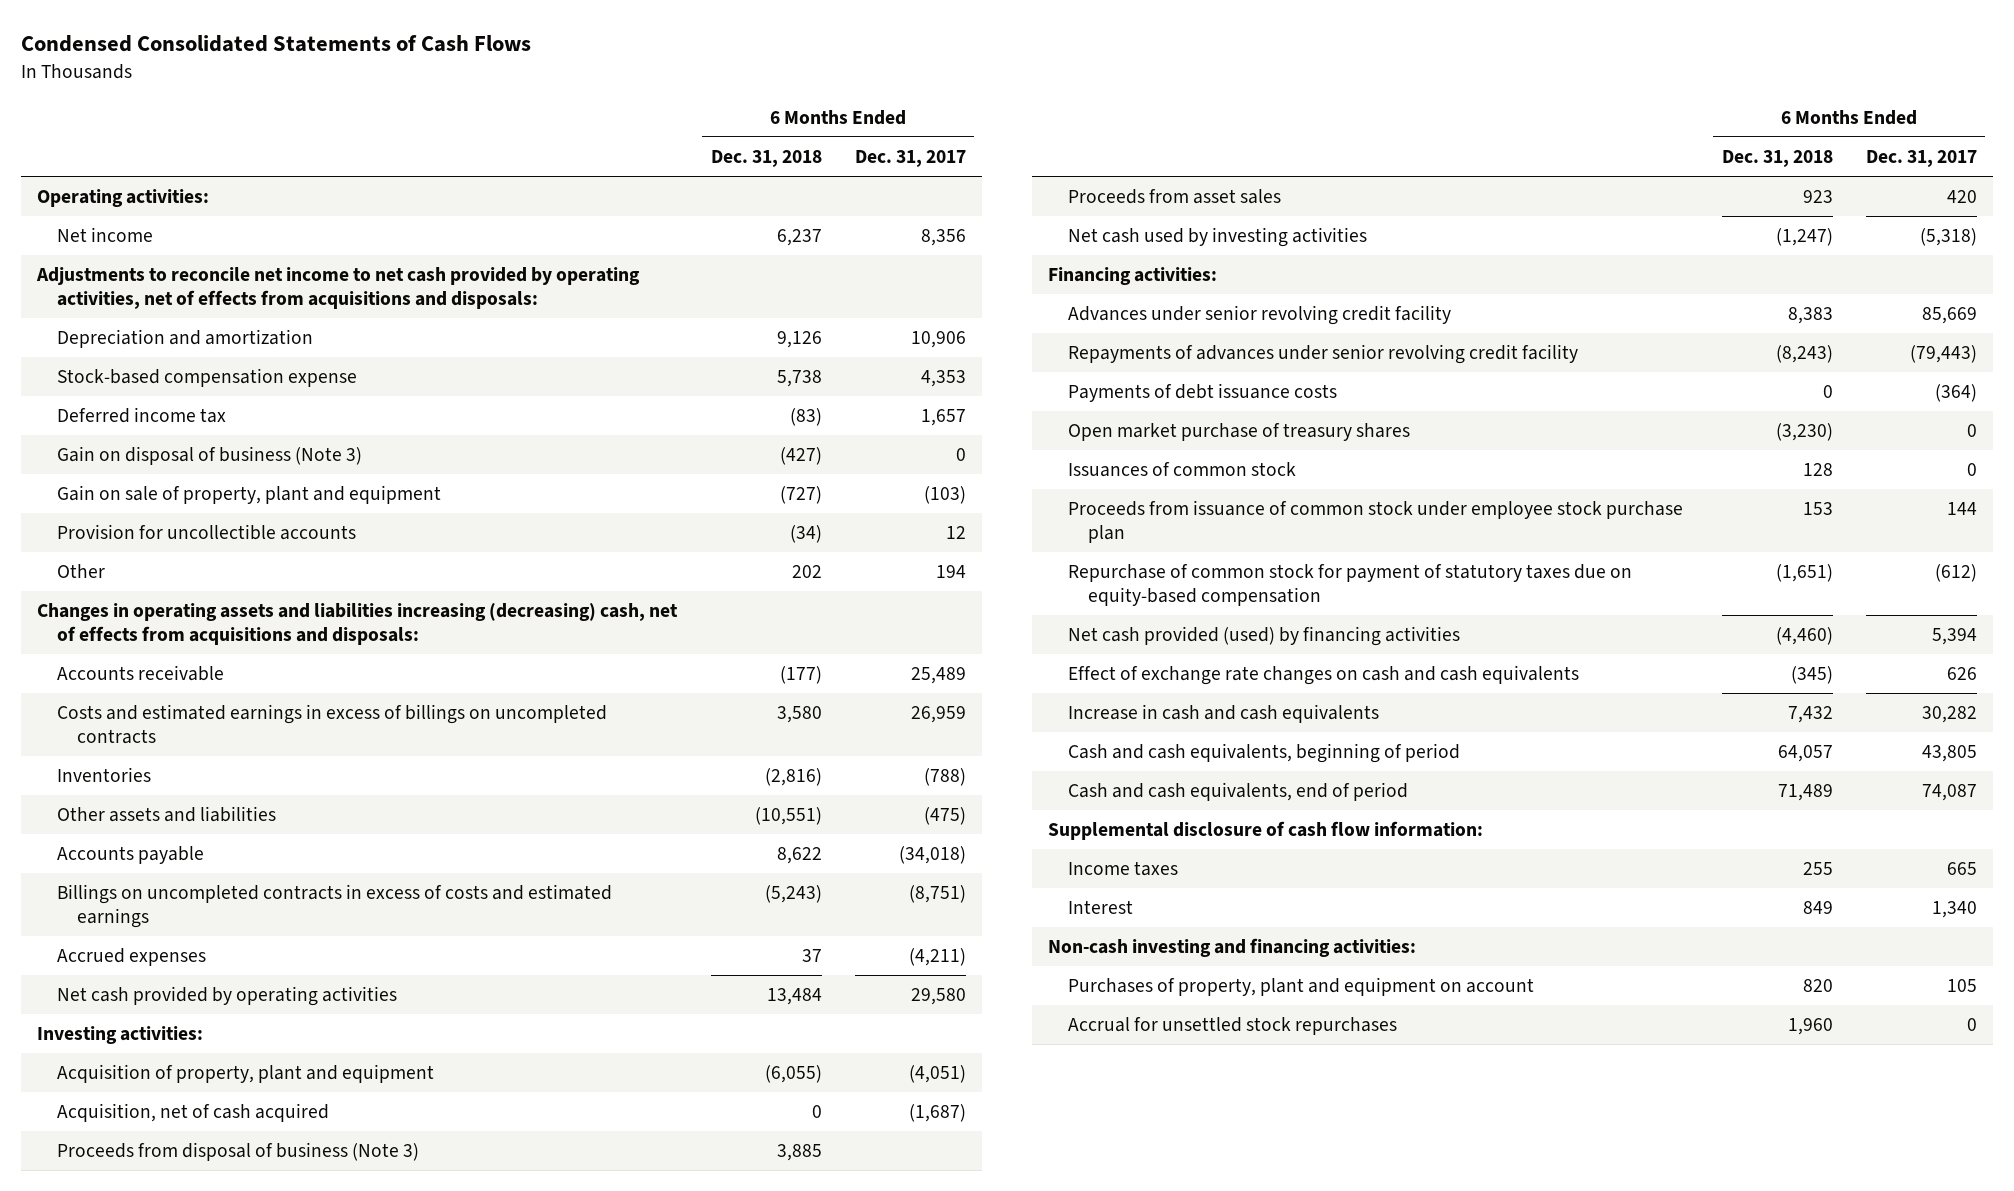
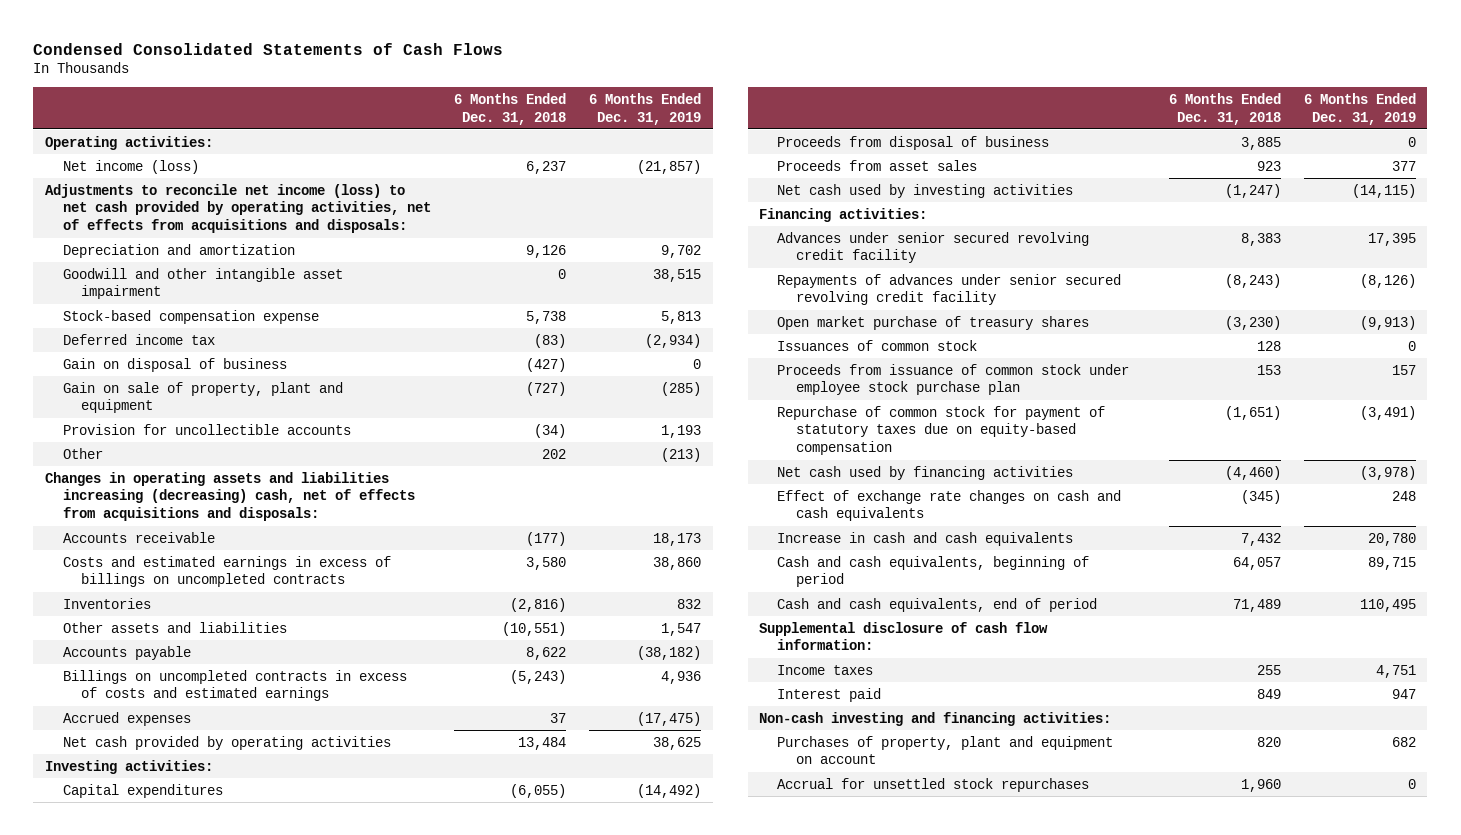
[854,149,966,167] Dec. 31, 2017 -> none
none -> [589,92,702,125] 6 Months Ended Dec. 31, 2019
[57,227,154,243] Net income -> [63,159,200,174] Net income (loss)
[36,267,641,310] Adjustments to reconcile net income to net cash provided by operating activities, net of effects from acquisitions and disposals: -> [44,183,432,234] Adjustments to reconcile net income (loss) to net cash provided by operating activities, net of effects from acquisitions and disposals:
none -> [63,267,344,300] Goodwill and other intangible asset impairment
[57,446,363,466] Gain on disposal of business (Note 3) -> [63,357,288,372] Gain on disposal of business
[57,1103,330,1123] Acquisition, net of cash acquired -> none
[57,1064,435,1084] Acquisition of property, plant and equipment -> [63,783,224,798] Capital expenditures
[57,1142,420,1162] Proceeds from disposal of business (Note 3) -> [777,135,1050,150] Proceeds from disposal of business
[1068,383,1338,403] Payments of debt issuance costs -> none
[1068,305,1452,326] Advances under senior revolving credit facility -> [777,231,1090,264] Advances under senior secured revolving credit facility
[1068,344,1579,365] Repayments of advances under senior revolving credit facility -> [777,273,1122,306] Repayments of advances under senior secured revolving credit facility
[1068,626,1461,647] Net cash provided (used) by financing activities -> [777,465,1074,480] Net cash used by financing activities
[1068,900,1134,915] Interest -> [777,687,882,702] Interest paid

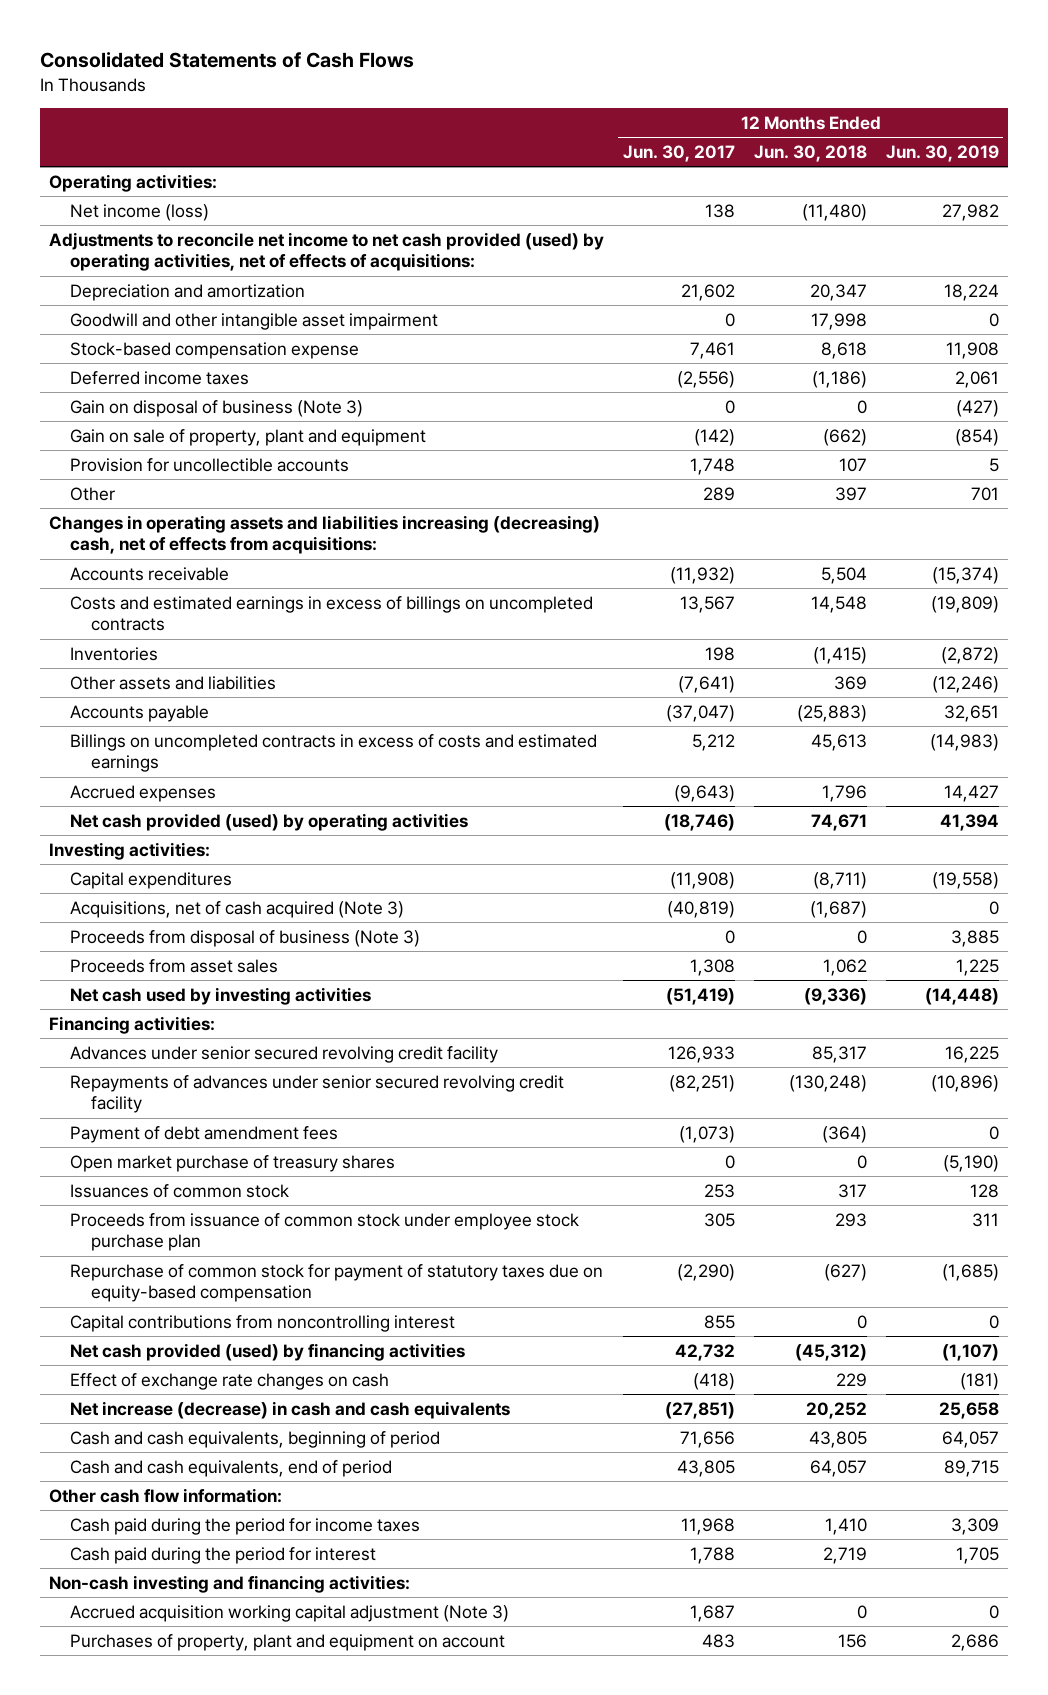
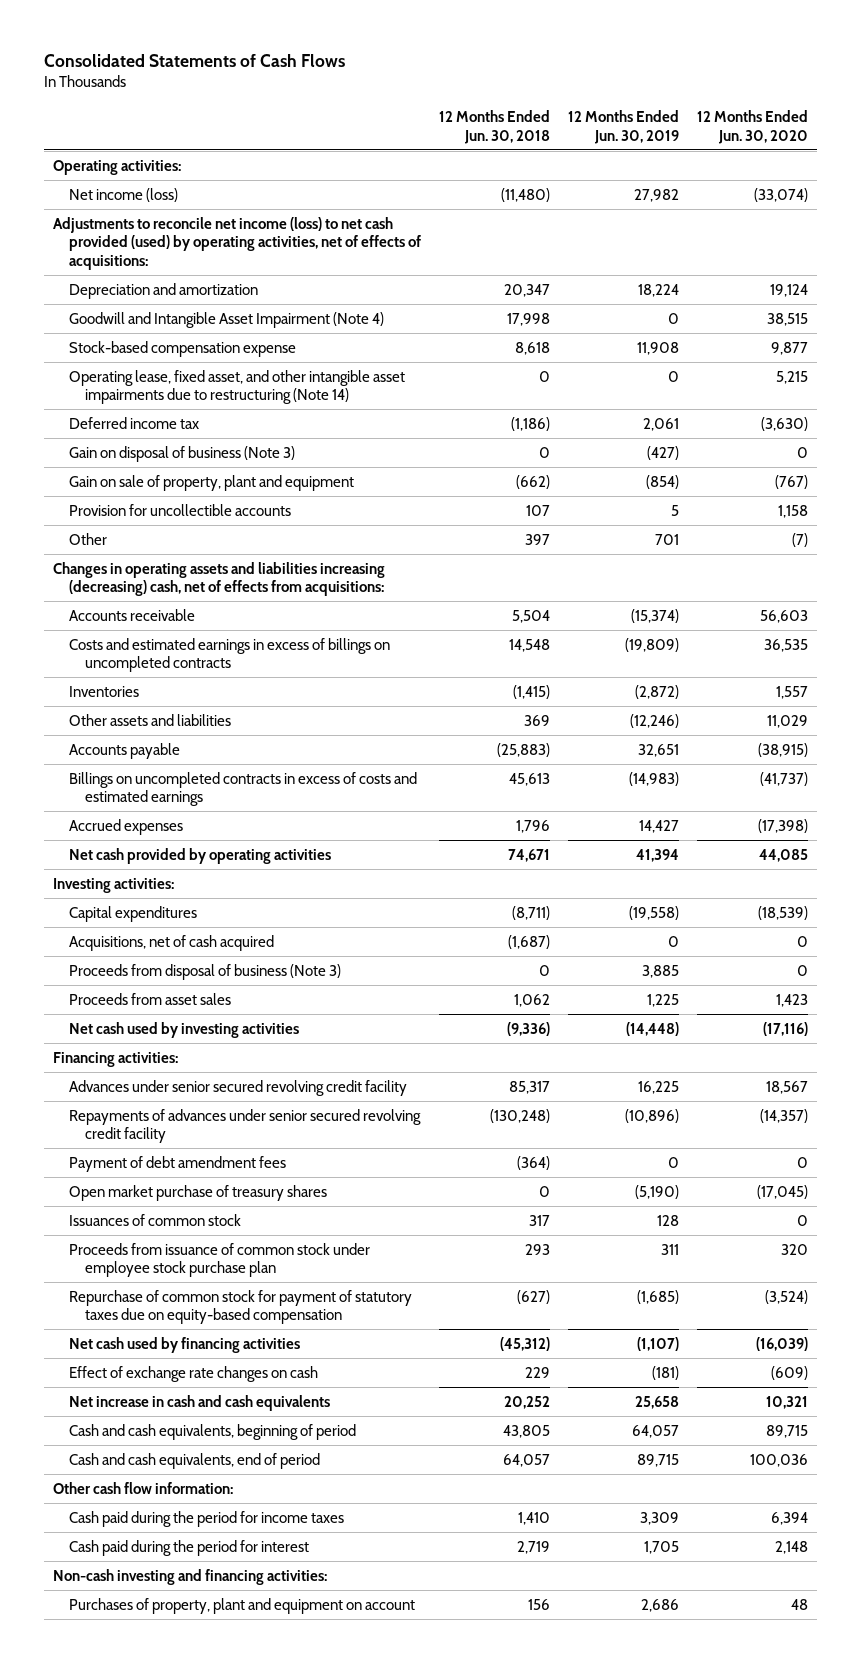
[623,145,736,163] Jun. 30, 2017 -> none
none -> [697,110,809,144] 12 Months Ended Jun. 30, 2020
[49,231,605,272] Adjustments to reconcile net income to net cash provided (used) by operating activities, net of effects of acquisitions: -> [52,216,421,270] Adjustments to reconcile net income (loss) to net cash provided (used) by operating activities, net of effects of acquisitions:
[70,312,439,330] Goodwill and other intangible asset impairment -> [68,311,384,328] Goodwill and Intangible Asset Impairment (Note 4)
none -> [68,369,405,405] Operating lease, fixed asset, and other intangible asset impairments due to restructuring (Note 14)
[70,370,250,385] Deferred income taxes -> [68,416,199,429] Deferred income tax
[70,812,469,831] Net cash provided (used) by operating activities -> [68,847,331,864] Net cash provided by operating activities
[70,900,405,918] Acquisitions, net of cash acquired (Note 3) -> [68,934,274,951] Acquisitions, net of cash acquired
[70,1314,456,1332] Capital contributions from noncontrolling interest -> none
[70,1342,466,1361] Net cash provided (used) by financing activities -> [68,1336,300,1353] Net cash used by financing activities
[70,1400,511,1419] Net increase (decrease) in cash and cash equivalents -> [68,1394,330,1411] Net increase in cash and cash equivalents
[70,1604,510,1622] Accrued acquisition working capital adjustment (Note 3) -> none

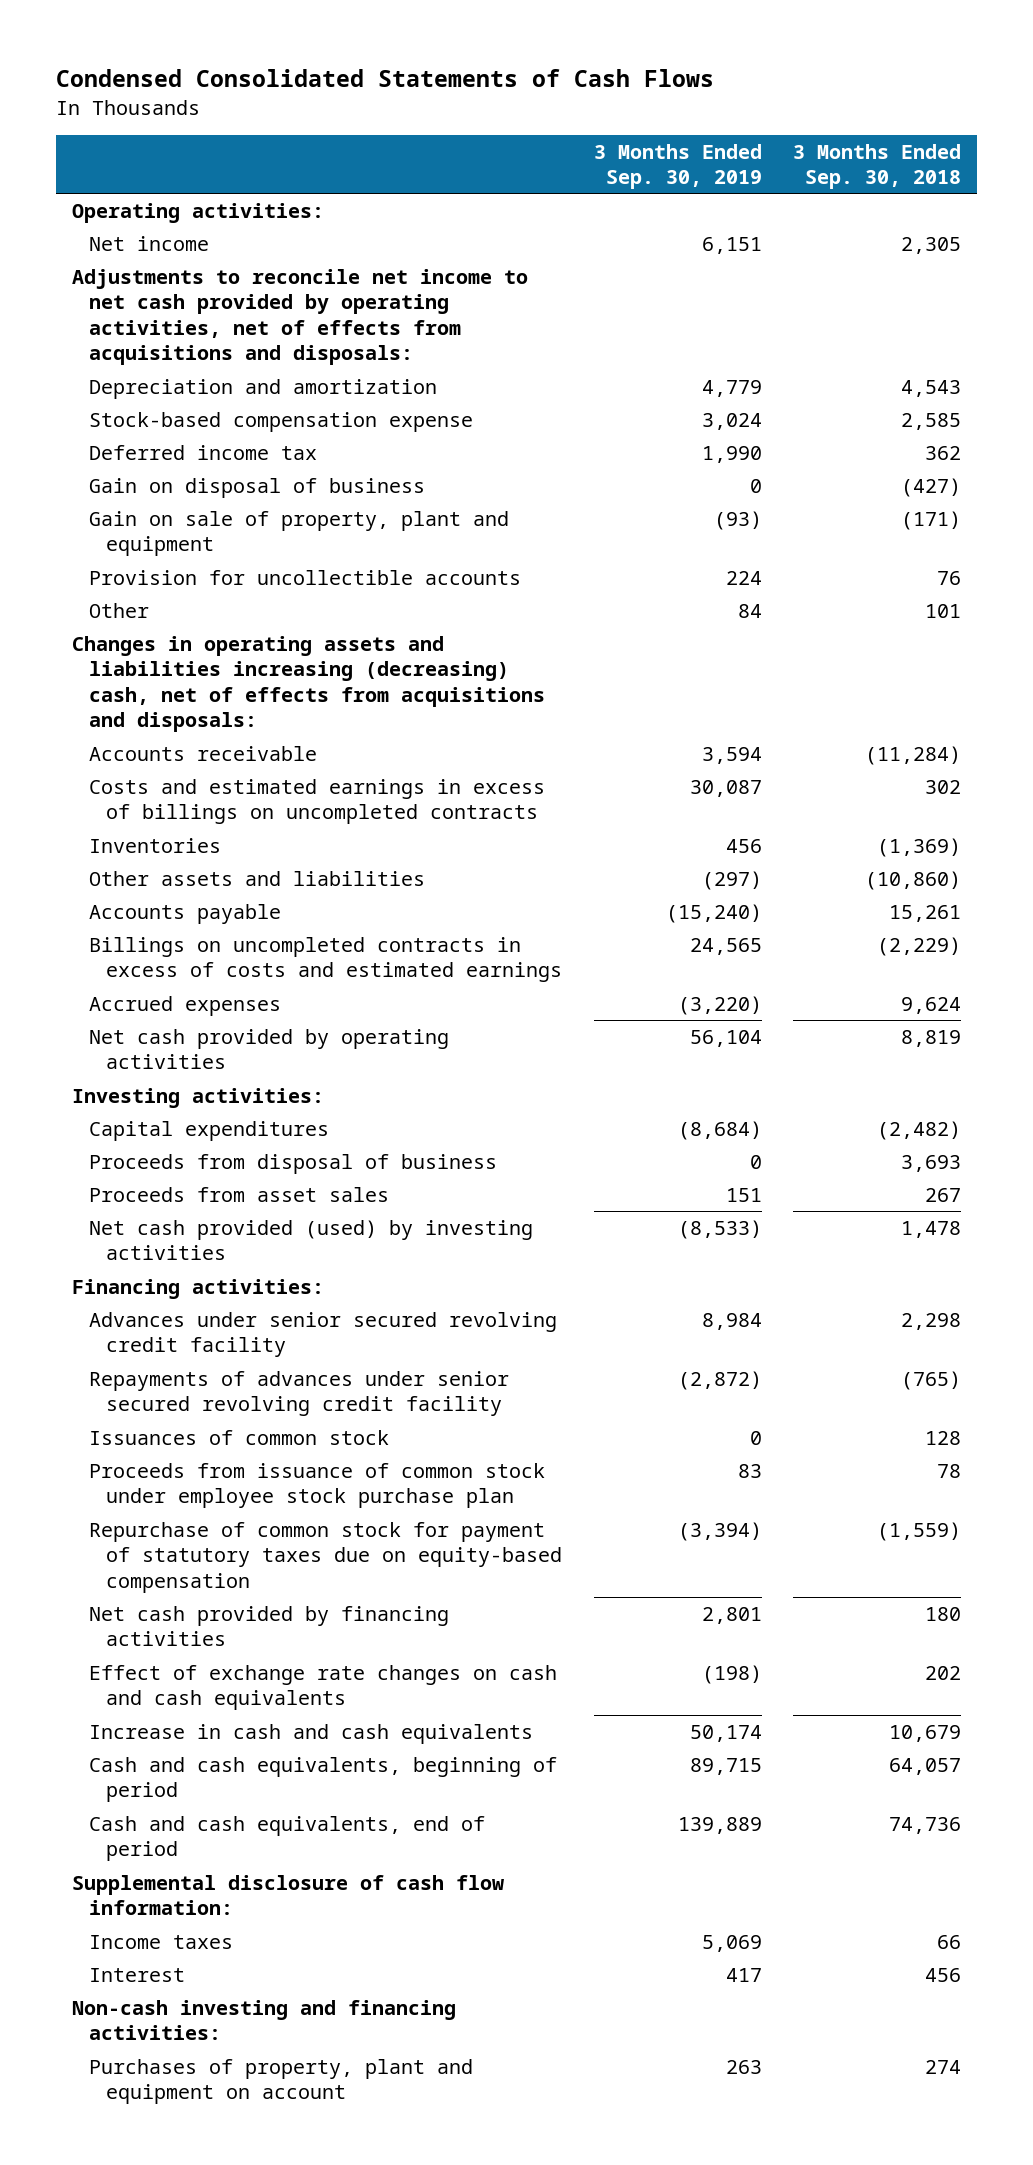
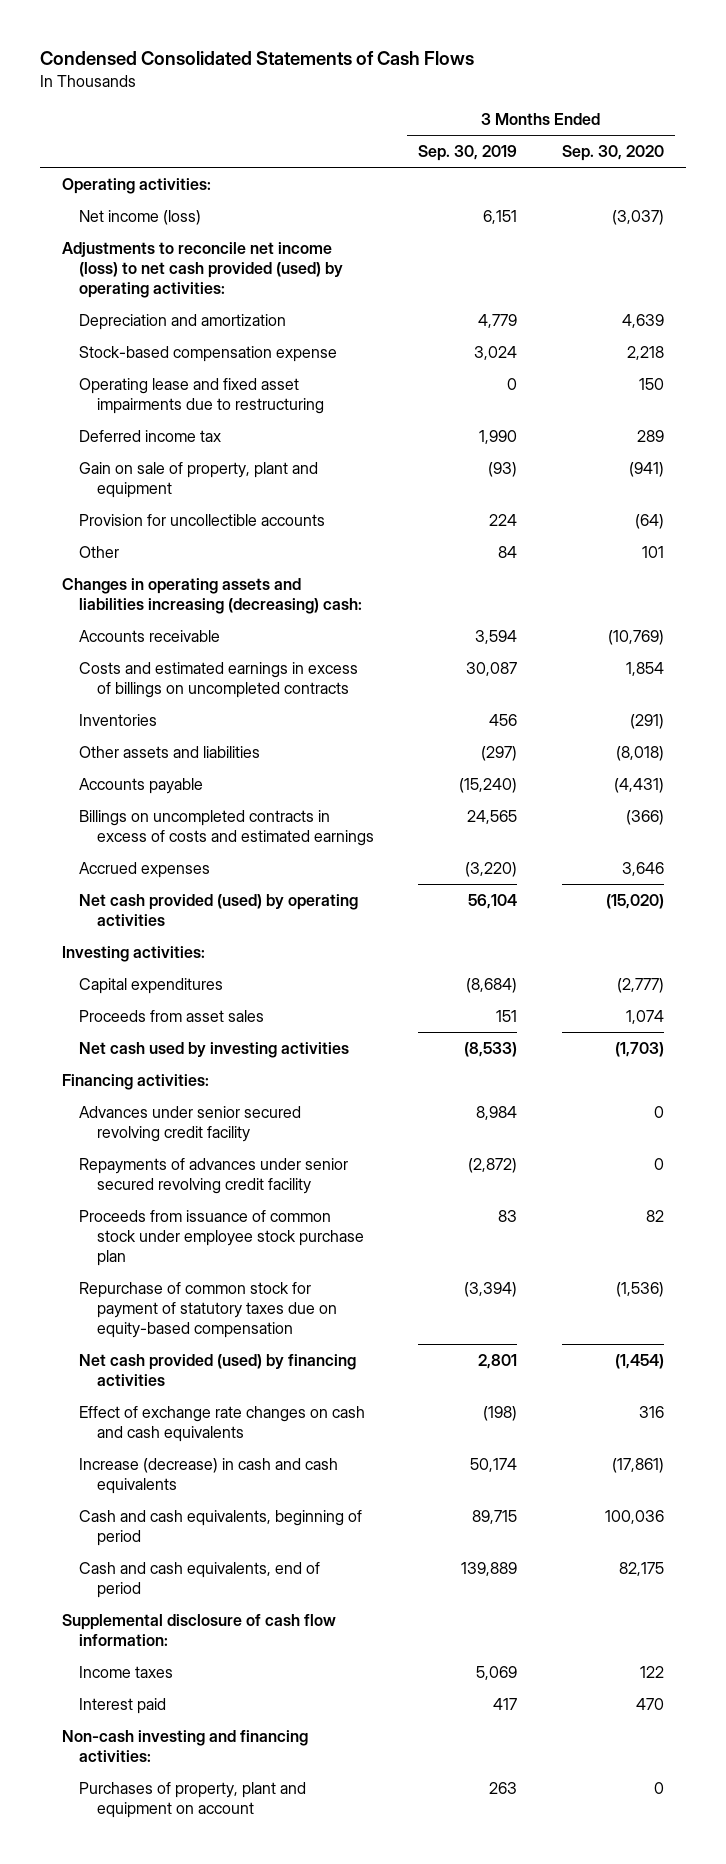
[793,143,962,190] 3 Months Ended Sep. 30, 2018 -> none
none -> [561,145,664,162] Sep. 30, 2020
[89,235,210,251] Net income -> [79,209,202,225] Net income (loss)
[71,268,528,366] Adjustments to reconcile net income to net cash provided by operating activities, net of effects from acquisitions and disposals: -> [62,241,344,299] Adjustments to reconcile net income (loss) to net cash provided (used) by operating activities:
none -> [79,377,324,415] Operating lease and fixed asset impairments due to restructuring
[89,477,426,498] Gain on disposal of business -> none
[71,635,546,733] Changes in operating assets and liabilities increasing (decreasing) cash, net of effects from acquisitions and disposals: -> [62,577,363,615] Changes in operating assets and liabilities increasing (decreasing) cash:
[89,1028,450,1070] Net cash provided by operating activities -> [79,893,359,927] Net cash provided (used) by operating activities
[89,1153,498,1174] Proceeds from disposal of business -> none
[89,1219,534,1261] Net cash provided (used) by investing activities -> [79,1041,350,1058] Net cash used by investing activities
[89,1429,390,1445] Issuances of common stock -> none
[89,1605,450,1647] Net cash provided by financing activities -> [79,1353,357,1387] Net cash provided (used) by financing activities
[89,1723,534,1744] Increase in cash and cash equivalents -> [79,1457,339,1495] Increase (decrease) in cash and cash equivalents
[89,1967,186,1982] Interest -> [79,1697,167,1714] Interest paid

